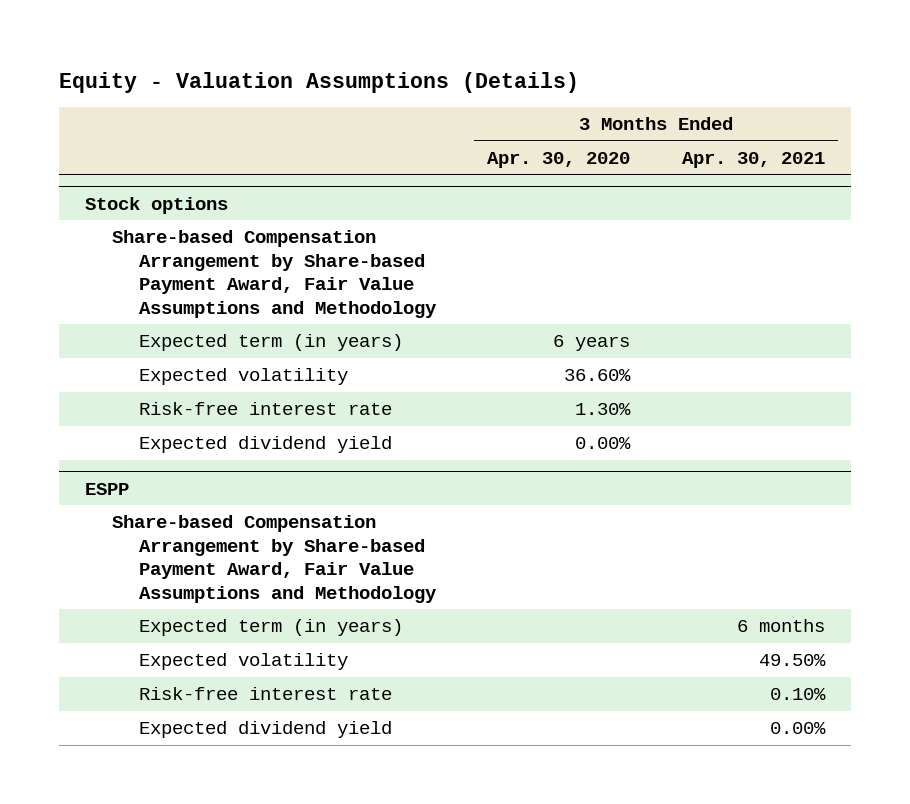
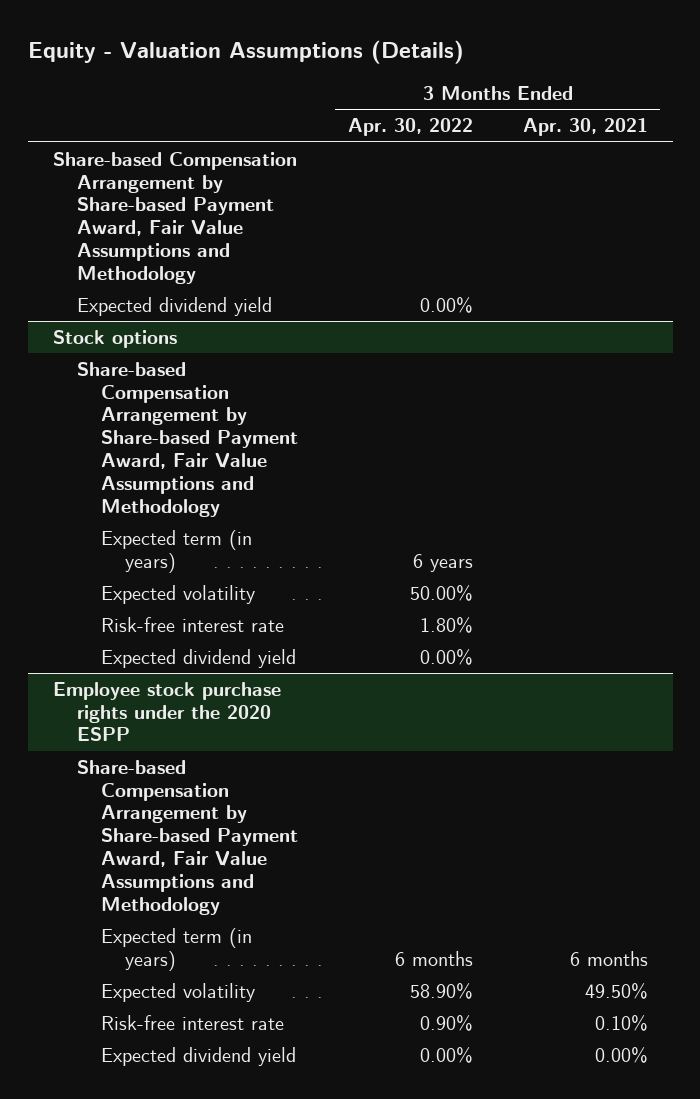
[487,151,631,168] Apr. 30, 2020 -> none
none -> [347,118,473,137] Apr. 30, 2022
none -> [52,151,297,284] Share-based Compensation Arrangement by Share-based Payment Award, Fair Value Assumptions and Methodology
none -> [76,296,272,316] Expected dividend yield
[84,482,129,495] ESPP -> [52,681,281,742] Employee stock purchase rights under the 2020 ESPP

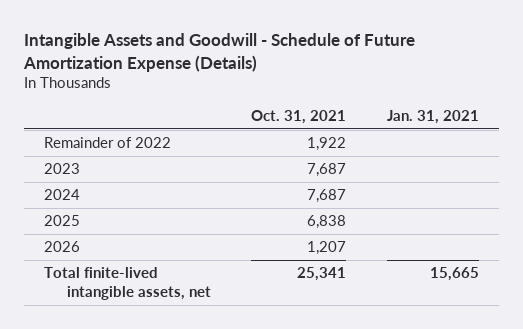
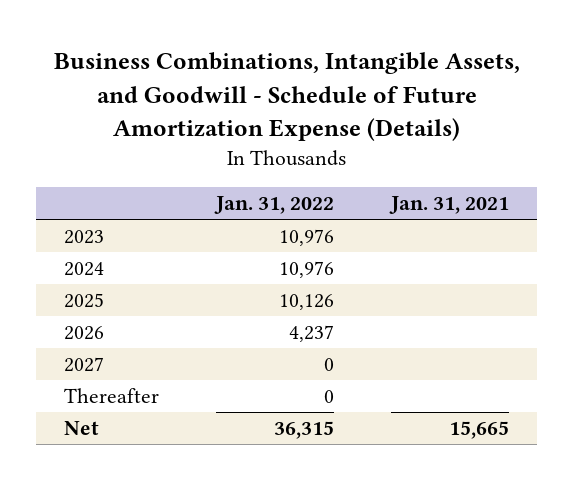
[22,33,415,72] Intangible Assets and Goodwill - Schedule of Future Amortization Expense (Details) -> [53,52,520,142] Business Combinations, Intangible Assets, and Goodwill - Schedule of Future Amortization Expense (Details)
[251,109,347,124] Oct. 31, 2021 -> none
none -> [214,196,335,215] Jan. 31, 2022
[44,137,172,149] Remainder of 2022 -> none
none -> [64,357,105,373] 2027
none -> [64,388,160,404] Thereafter
[44,267,211,300] Total finite-lived intangible assets, net -> [64,421,100,436] Net

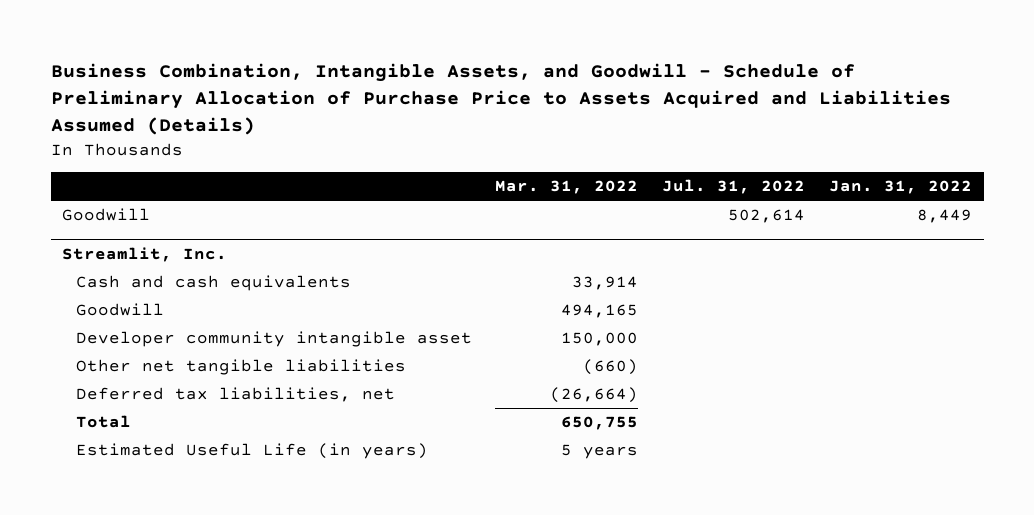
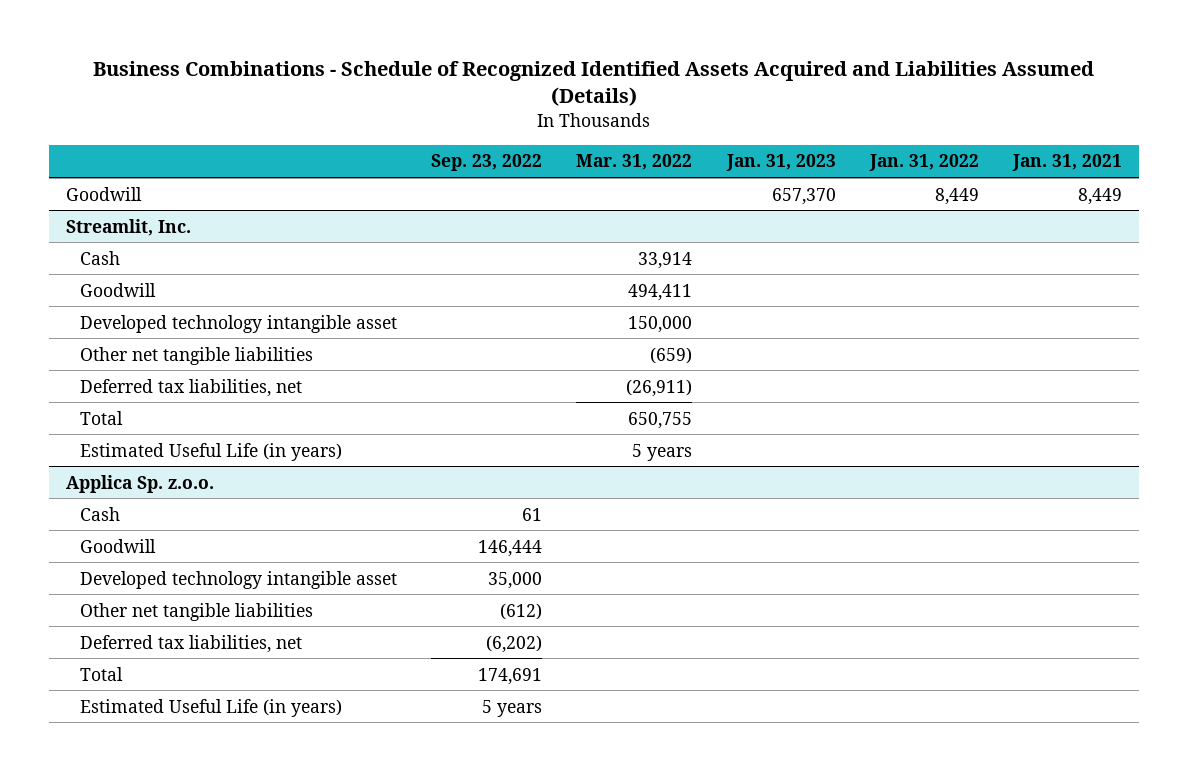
[50,63,951,136] Business Combination, Intangible Assets, and Goodwill - Schedule of Preliminary Allocation of Purchase Price to Assets Acquired and Liabilities Assumed (Details) -> [93,61,1095,107] Business Combinations - Schedule of Recognized Identified Assets Acquired and Liabilities Assumed (Details)
[662,179,806,195] Jul. 31, 2022 -> none
none -> [431,154,543,172] Sep. 23, 2022
none -> [725,154,836,172] Jan. 31, 2023
none -> [1012,154,1123,172] Jan. 31, 2021
[75,275,351,292] Cash and cash equivalents -> [79,250,120,265] Cash
[561,304,639,319] 494,165 -> [628,283,693,301] 494,411
[75,331,472,348] Developer community intangible asset -> [79,314,397,333] Developed technology intangible asset
[583,359,639,376] (660) -> [650,346,693,364] (659)
[550,387,639,404] (26,664) -> [626,378,693,397] (26,911)
none -> [65,474,214,493] Applica Sp. z.o.o.
none -> [79,506,120,521] Cash
none -> [79,538,156,553] Goodwill
none -> [79,570,397,589] Developed technology intangible asset
none -> [79,602,313,621] Other net tangible liabilities
none -> [79,634,302,653] Deferred tax liabilities, net
none -> [79,666,123,681] Total
none -> [79,698,342,717] Estimated Useful Life (in years)

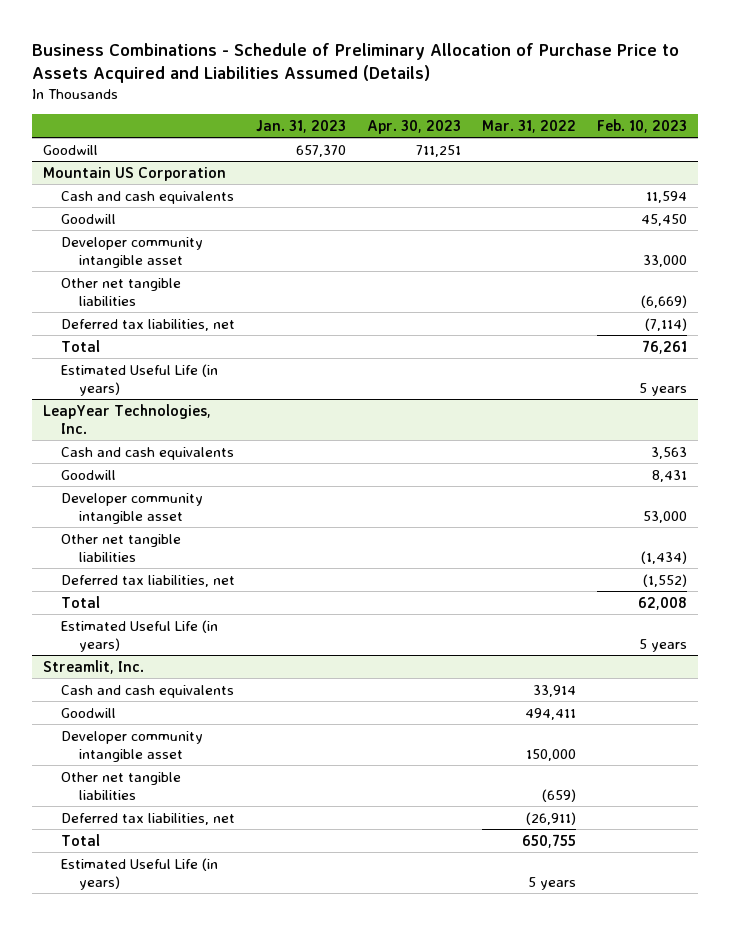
[93,61,1095,107] Business Combinations - Schedule of Recognized Identified Assets Acquired and Liabilities Assumed (Details) -> [32,42,680,83] Business Combinations - Schedule of Preliminary Allocation of Purchase Price to Assets Acquired and Liabilities Assumed (Details)
[431,154,543,172] Sep. 23, 2022 -> none
[868,154,979,172] Jan. 31, 2022 -> none
[1012,154,1123,172] Jan. 31, 2021 -> none
none -> [367,119,462,134] Apr. 30, 2023
none -> [597,118,688,133] Feb. 10, 2023
none -> [42,166,226,181] Mountain US Corporation
none -> [60,190,234,204] Cash and cash equivalents
none -> [60,213,116,224] Goodwill
none -> [60,236,203,269] Developer community intangible asset
none -> [60,277,181,307] Other net tangible liabilities
none -> [60,318,235,331] Deferred tax liabilities, net
none -> [60,339,100,352] Total
none -> [60,363,218,397] Estimated Useful Life (in years)
none -> [42,403,211,435] LeapYear Technologies, Inc.
none -> [60,446,234,460] Cash and cash equivalents
none -> [60,469,116,480] Goodwill
none -> [60,492,203,525] Developer community intangible asset
none -> [60,533,181,563] Other net tangible liabilities
none -> [60,574,235,587] Deferred tax liabilities, net
none -> [60,595,100,608] Total
none -> [60,619,218,653] Estimated Useful Life (in years)
[79,250,120,265] Cash -> [60,684,234,698] Cash and cash equivalents
[79,314,397,333] Developed technology intangible asset -> [60,730,203,763] Developer community intangible asset
[65,474,214,493] Applica Sp. z.o.o. -> none
[79,506,120,521] Cash -> none
[79,538,156,553] Goodwill -> none
[79,570,397,589] Developed technology intangible asset -> none
[79,602,313,621] Other net tangible liabilities -> none
[79,634,302,653] Deferred tax liabilities, net -> none
[79,666,123,681] Total -> none
[79,698,342,717] Estimated Useful Life (in years) -> none

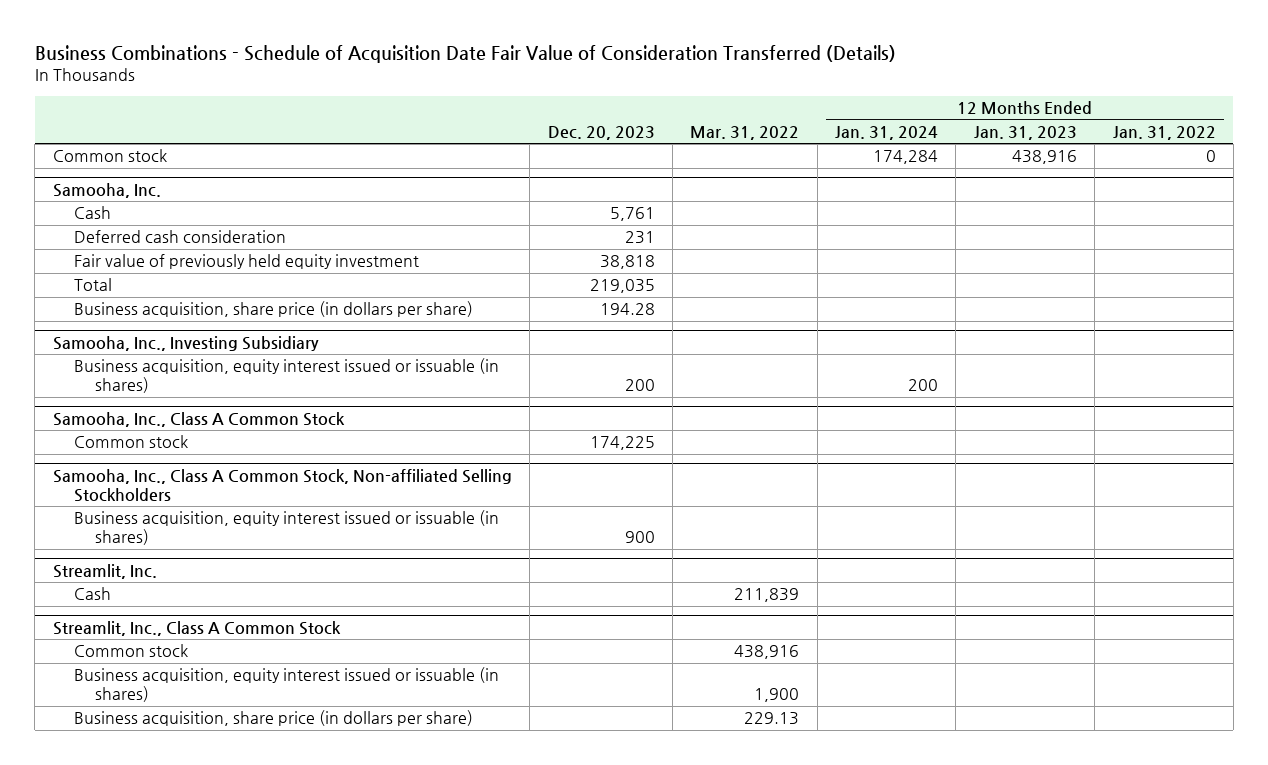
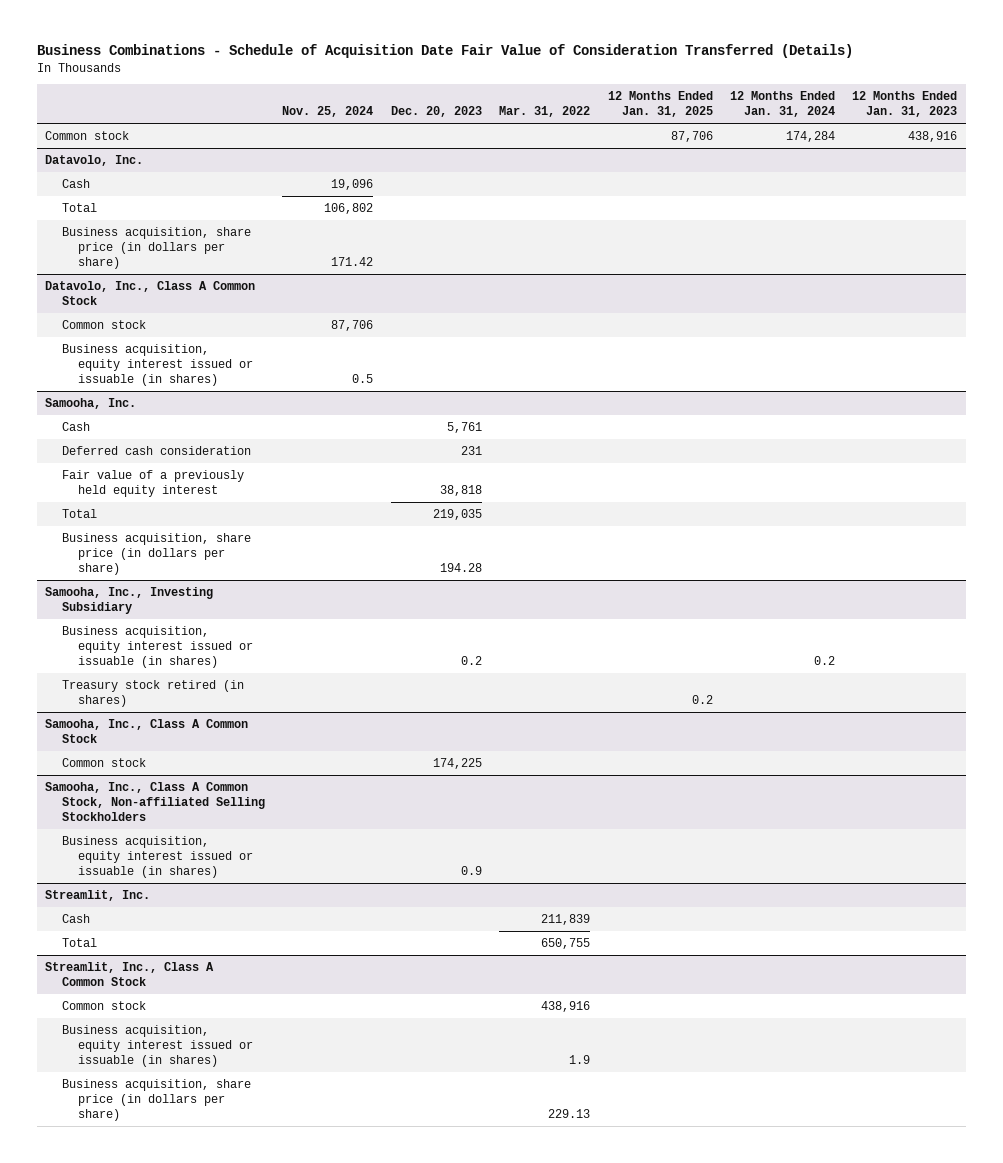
[1112,125,1216,140] Jan. 31, 2022 -> none
none -> [282,105,374,117] Nov. 25, 2024
none -> [607,91,713,117] 12 Months Ended Jan. 31, 2025
none -> [45,155,144,167] Datavolo, Inc.
none -> [61,179,90,189] Cash
none -> [61,203,97,213] Total
none -> [61,227,251,269] Business acquisition, share price (in dollars per share)
none -> [45,281,256,305] Datavolo, Inc., Class A Common Stock
none -> [61,320,146,330] Common stock
none -> [61,344,254,386] Business acquisition, equity interest issued or issuable (in shares)
[73,254,419,270] Fair value of previously held equity investment -> [61,470,244,497] Fair value of a previously held equity interest
[624,379,655,392] 200 -> [460,655,482,665] 0.2
[908,379,939,392] 200 -> [813,655,835,665] 0.2
none -> [61,680,244,707] Treasury stock retired (in shares)
[624,531,655,544] 900 -> [460,865,482,875] 0.9
none -> [61,938,97,948] Total
[754,688,800,703] 1,900 -> [569,1054,591,1064] 1.9

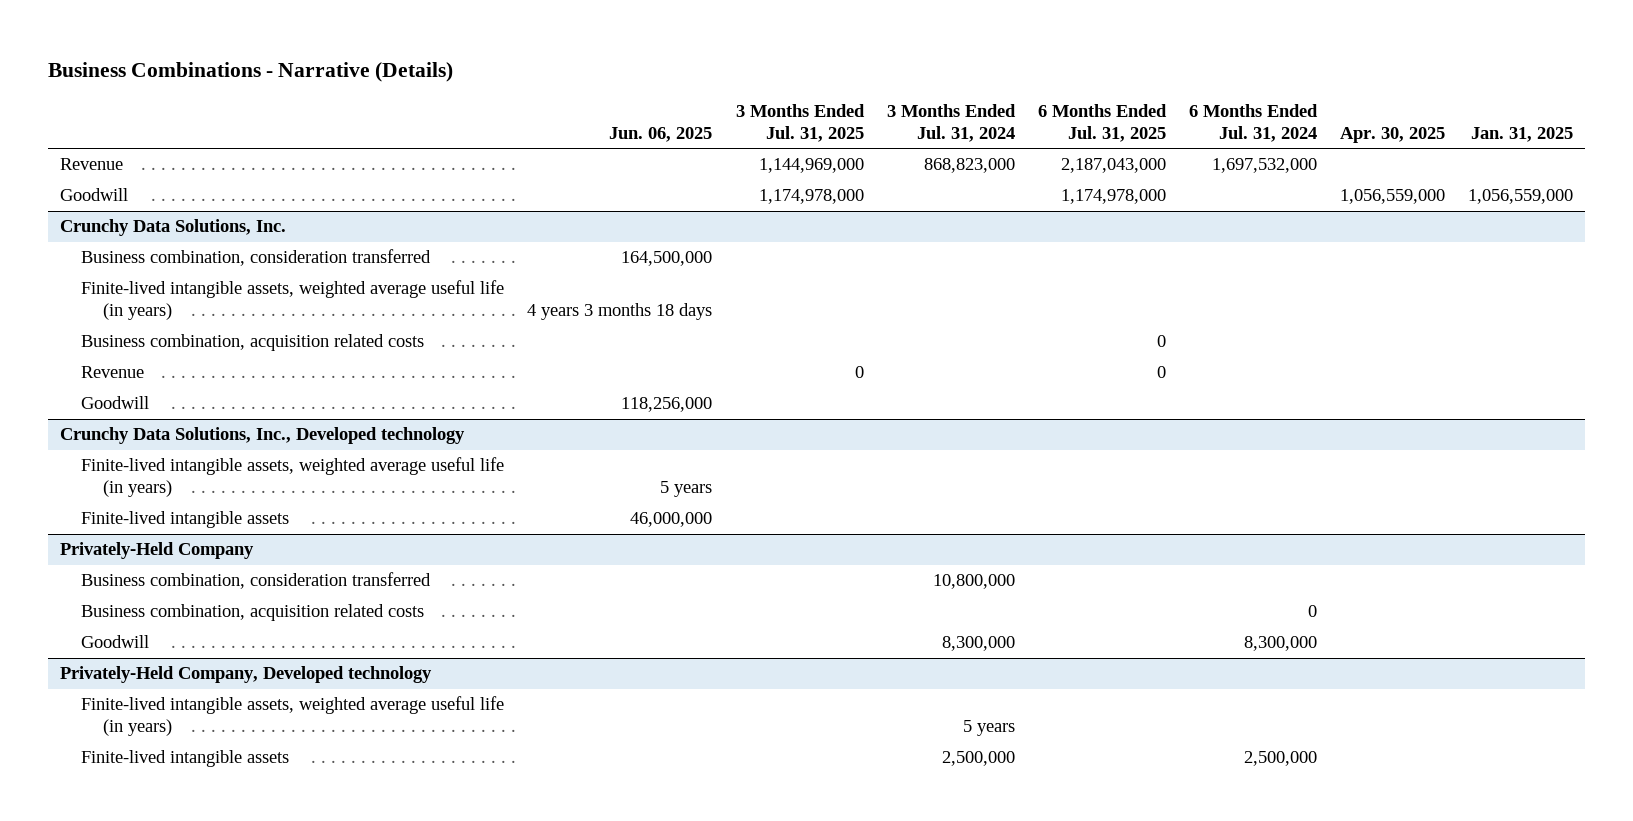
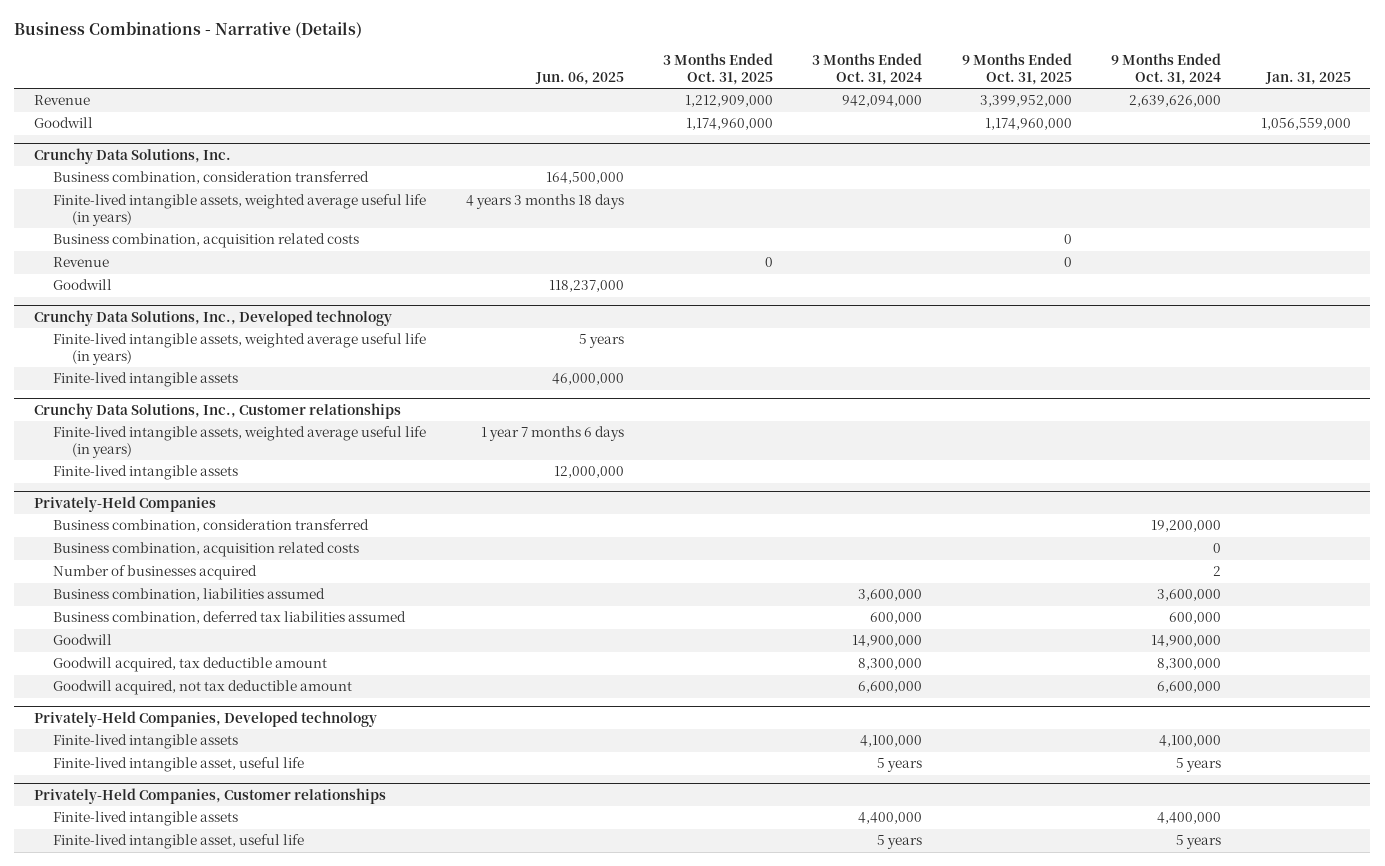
[735,104,865,142] 3 Months Ended Jul. 31, 2025 -> none
[886,104,1016,142] 3 Months Ended Jul. 31, 2024 -> none
[1037,104,1167,142] 6 Months Ended Jul. 31, 2025 -> none
[1189,104,1319,142] 6 Months Ended Jul. 31, 2024 -> none
[1340,126,1446,143] Apr. 30, 2025 -> none
none -> [663,53,774,85] 3 Months Ended Oct. 31, 2025
none -> [812,53,923,85] 3 Months Ended Oct. 31, 2024
none -> [961,53,1072,85] 9 Months Ended Oct. 31, 2025
none -> [1111,53,1222,85] 9 Months Ended Oct. 31, 2024
[621,397,713,413] 118,256,000 -> [548,280,624,293] 118,237,000
[59,542,254,560] Privately-Held Company -> none
[81,572,432,590] Business combination, consideration transferred -> none
[81,604,425,622] Business combination, acquisition related costs -> none
[81,635,150,649] Goodwill -> none
[81,696,505,737] Finite-lived intangible assets, weighted average useful life (in years) -> none
none -> [34,402,402,419] Crunchy Data Solutions, Inc., Customer relationships
none -> [53,426,427,458] Finite-lived intangible assets, weighted average useful life (in years)
none -> [53,465,239,481] Finite-lived intangible assets
none -> [34,495,217,512] Privately-Held Companies
none -> [53,519,370,533] Business combination, consideration transferred
none -> [53,542,360,558] Business combination, acquisition related costs
none -> [53,565,258,581] Number of businesses acquired
none -> [53,588,326,602] Business combination, liabilities assumed
none -> [53,611,407,625] Business combination, deferred tax liabilities assumed
none -> [53,634,113,646] Goodwill
none -> [53,657,328,673] Goodwill acquired, tax deductible amount
none -> [53,680,353,696] Goodwill acquired, not tax deductible amount
[59,666,432,684] Privately-Held Company, Developed technology -> [34,710,378,727] Privately-Held Companies, Developed technology
none -> [53,757,305,773] Finite-lived intangible asset, useful life
none -> [34,787,387,804] Privately-Held Companies, Customer relationships
none -> [53,811,239,827] Finite-lived intangible assets
none -> [53,834,305,850] Finite-lived intangible asset, useful life

